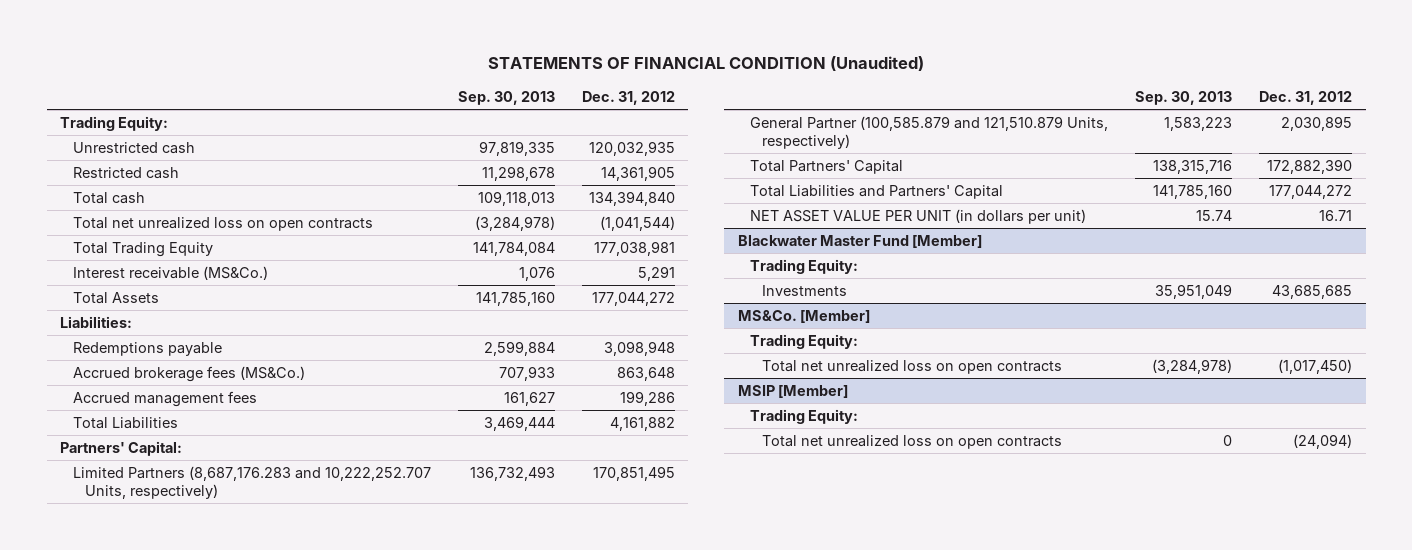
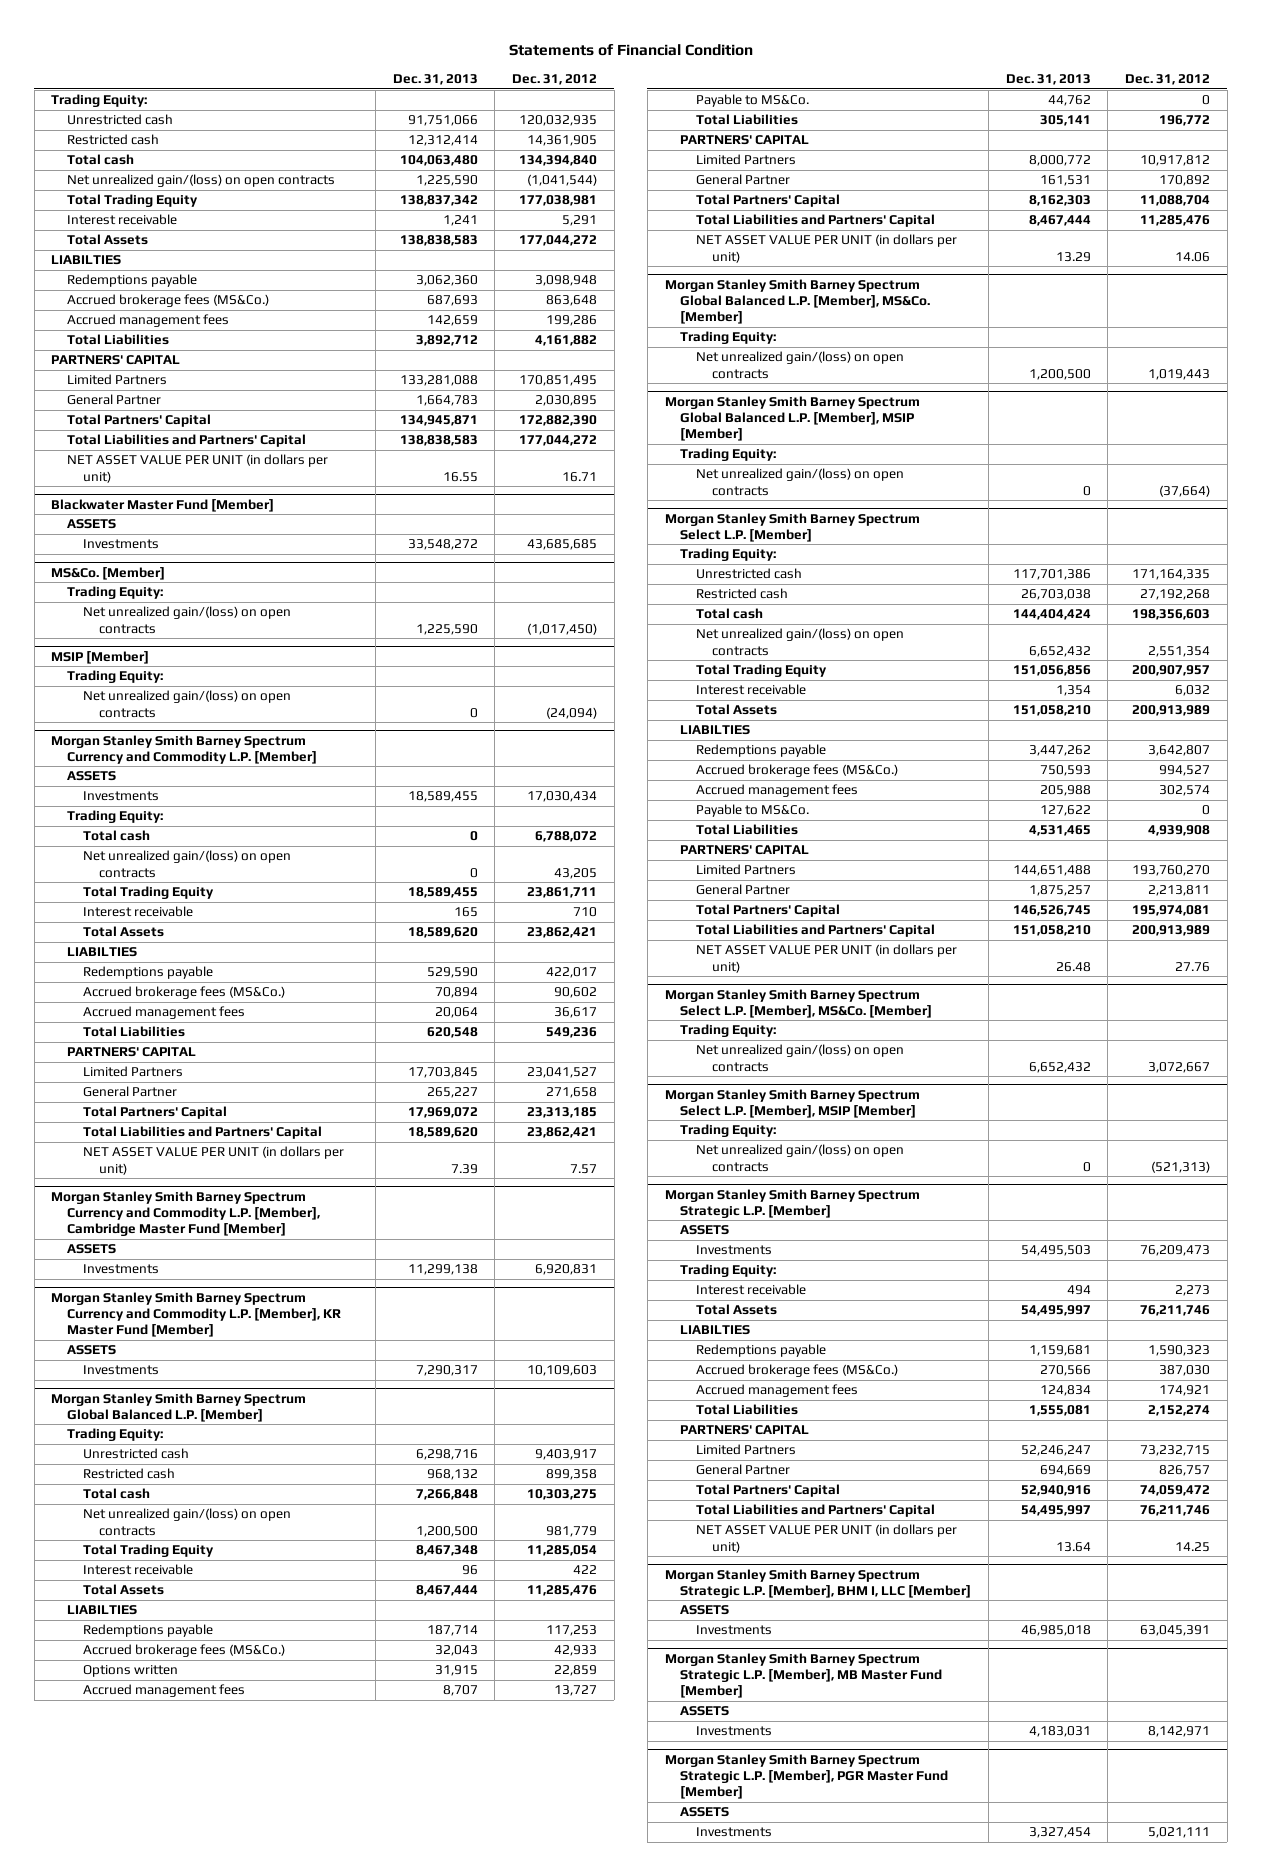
[488,56,925,72] STATEMENTS OF FINANCIAL CONDITION (Unaudited) -> [508,43,753,56] Statements of Financial Condition
[457,90,555,105] Sep. 30, 2013 -> none
none -> [392,73,478,85] Dec. 31, 2013
[72,216,373,231] Total net unrealized loss on open contracts -> [67,174,336,188] Net unrealized gain/(loss) on open contracts
[72,265,268,280] Interest receivable (MS&Co.) -> [67,214,178,226] Interest receivable
[60,315,133,328] Liabilities: -> [51,255,122,266] LIABILTIES
[60,440,183,456] Partners' Capital: -> [51,355,181,366] PARTNERS' CAPITAL
[72,465,431,499] Limited Partners (8,687,176.283 and 10,222,252.707 Units, respectively) -> [67,374,168,386] Limited Partners
[750,115,1109,149] General Partner (100,585.879 and 121,510.879 Units, respectively) -> [67,394,162,406] General Partner
[750,258,859,274] Trading Equity: -> none
none -> [67,519,117,530] ASSETS
[762,359,1063,374] Total net unrealized loss on open contracts -> [82,606,291,634] Net unrealized gain/(loss) on open contracts
[762,434,1063,449] Total net unrealized loss on open contracts -> [82,690,291,718] Net unrealized gain/(loss) on open contracts
none -> [51,734,318,764] Morgan Stanley Smith Barney Spectrum Currency and Commodity L.P. [Member]
none -> [67,771,117,782] ASSETS
none -> [82,791,159,802] Investments
none -> [67,810,164,824] Trading Equity:
none -> [82,830,150,842] Total cash
none -> [82,850,291,878] Net unrealized gain/(loss) on open contracts
none -> [82,886,214,900] Total Trading Equity
none -> [82,906,193,918] Interest receivable
none -> [82,926,164,938] Total Assets
none -> [67,947,138,958] LIABILTIES
none -> [82,966,213,980] Redemptions payable
none -> [82,986,285,1000] Accrued brokerage fees (MS&Co.)
none -> [82,1006,245,1020] Accrued management fees
none -> [82,1026,185,1038] Total Liabilities
none -> [67,1047,197,1058] PARTNERS' CAPITAL
none -> [82,1066,183,1078] Limited Partners
none -> [82,1086,177,1098] General Partner
none -> [82,1106,227,1120] Total Partners' Capital
none -> [82,1126,322,1140] Total Liabilities and Partners' Capital
none -> [82,1146,344,1175] NET ASSET VALUE PER UNIT (in dollars per unit)
none -> [51,1190,321,1236] Morgan Stanley Smith Barney Spectrum Currency and Commodity L.P. [Member], Cambridge Master Fund [Member]
none -> [67,1244,117,1255] ASSETS
none -> [82,1264,159,1275] Investments
none -> [51,1291,342,1337] Morgan Stanley Smith Barney Spectrum Currency and Commodity L.P. [Member], KR Master Fund [Member]
none -> [67,1345,117,1356] ASSETS
none -> [82,1365,159,1376] Investments
none -> [51,1392,307,1422] Morgan Stanley Smith Barney Spectrum Global Balanced L.P. [Member]
none -> [67,1428,164,1442] Trading Equity:
none -> [82,1448,189,1460] Unrestricted cash
none -> [82,1468,175,1480] Restricted cash
none -> [82,1488,150,1500] Total cash
none -> [82,1508,291,1536] Net unrealized gain/(loss) on open contracts
none -> [82,1544,214,1558] Total Trading Equity
none -> [82,1564,193,1576] Interest receivable
none -> [82,1584,164,1596] Total Assets
none -> [67,1605,138,1616] LIABILTIES
none -> [82,1624,213,1638] Redemptions payable
none -> [82,1644,285,1658] Accrued brokerage fees (MS&Co.)
none -> [82,1665,178,1678] Options written
none -> [82,1684,245,1698] Accrued management fees
none -> [695,94,809,108] Payable to MS&Co.
none -> [695,114,798,126] Total Liabilities
none -> [680,135,810,146] PARTNERS' CAPITAL
none -> [695,154,796,166] Limited Partners
none -> [695,174,790,186] General Partner
none -> [695,194,840,208] Total Partners' Capital
none -> [695,214,935,228] Total Liabilities and Partners' Capital
none -> [695,234,957,263] NET ASSET VALUE PER UNIT (in dollars per unit)
none -> [664,278,931,324] Morgan Stanley Smith Barney Spectrum Global Balanced L.P. [Member], MS&Co. [Member]
none -> [680,331,777,345] Trading Equity:
none -> [695,351,904,379] Net unrealized gain/(loss) on open contracts
none -> [664,395,920,441] Morgan Stanley Smith Barney Spectrum Global Balanced L.P. [Member], MSIP [Member]
none -> [680,448,777,462] Trading Equity:
none -> [695,468,904,496] Net unrealized gain/(loss) on open contracts
none -> [664,512,920,542] Morgan Stanley Smith Barney Spectrum Select L.P. [Member]
none -> [680,548,777,562] Trading Equity:
none -> [695,568,802,580] Unrestricted cash
none -> [695,588,788,600] Restricted cash
none -> [695,608,763,620] Total cash
none -> [695,628,904,656] Net unrealized gain/(loss) on open contracts
none -> [695,664,827,678] Total Trading Equity
none -> [695,684,806,696] Interest receivable
none -> [695,704,777,716] Total Assets
none -> [680,725,751,736] LIABILTIES
none -> [695,744,826,758] Redemptions payable
none -> [695,764,898,778] Accrued brokerage fees (MS&Co.)
none -> [695,784,858,798] Accrued management fees
none -> [695,804,809,818] Payable to MS&Co.
none -> [695,824,798,836] Total Liabilities
none -> [680,845,810,856] PARTNERS' CAPITAL
none -> [695,864,796,876] Limited Partners
none -> [695,884,790,896] General Partner
none -> [695,904,840,918] Total Partners' Capital
none -> [695,924,935,938] Total Liabilities and Partners' Capital
none -> [695,944,957,973] NET ASSET VALUE PER UNIT (in dollars per unit)
none -> [664,988,933,1018] Morgan Stanley Smith Barney Spectrum Select L.P. [Member], MS&Co. [Member]
none -> [680,1024,777,1038] Trading Equity:
none -> [695,1044,904,1072] Net unrealized gain/(loss) on open contracts
none -> [664,1088,920,1118] Morgan Stanley Smith Barney Spectrum Select L.P. [Member], MSIP [Member]
none -> [680,1124,777,1138] Trading Equity:
none -> [695,1144,904,1172] Net unrealized gain/(loss) on open contracts
none -> [664,1188,920,1218] Morgan Stanley Smith Barney Spectrum Strategic L.P. [Member]
none -> [680,1225,730,1236] ASSETS
none -> [695,1245,772,1256] Investments
none -> [680,1264,777,1278] Trading Equity:
none -> [695,1284,806,1296] Interest receivable
none -> [695,1304,777,1316] Total Assets
none -> [680,1325,751,1336] LIABILTIES
none -> [695,1344,826,1358] Redemptions payable
none -> [695,1364,898,1378] Accrued brokerage fees (MS&Co.)
none -> [695,1384,858,1398] Accrued management fees
none -> [695,1404,798,1416] Total Liabilities
none -> [680,1425,810,1436] PARTNERS' CAPITAL
none -> [695,1444,796,1456] Limited Partners
none -> [695,1464,790,1476] General Partner
none -> [695,1484,840,1498] Total Partners' Capital
none -> [695,1504,935,1518] Total Liabilities and Partners' Capital
none -> [695,1524,957,1553] NET ASSET VALUE PER UNIT (in dollars per unit)
none -> [664,1568,972,1598] Morgan Stanley Smith Barney Spectrum Strategic L.P. [Member], BHM I, LLC [Member]
none -> [680,1605,730,1616] ASSETS
none -> [695,1625,772,1636] Investments
none -> [664,1652,943,1698] Morgan Stanley Smith Barney Spectrum Strategic L.P. [Member], MB Master Fund [Member]
none -> [680,1706,730,1717] ASSETS
none -> [695,1726,772,1737] Investments
none -> [664,1753,949,1799] Morgan Stanley Smith Barney Spectrum Strategic L.P. [Member], PGR Master Fund [Member]
none -> [680,1807,730,1818] ASSETS
none -> [695,1827,772,1838] Investments

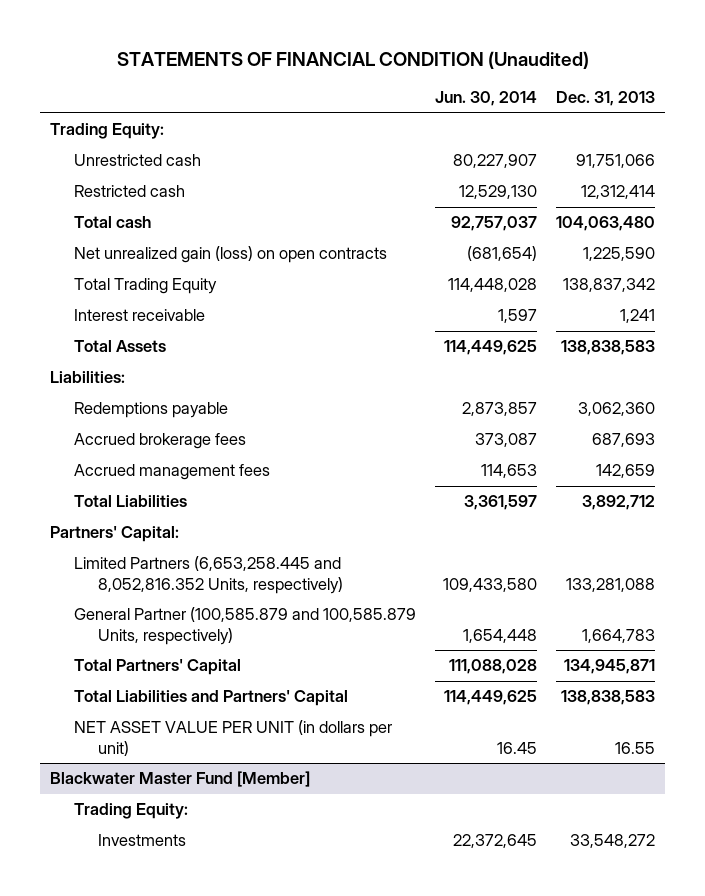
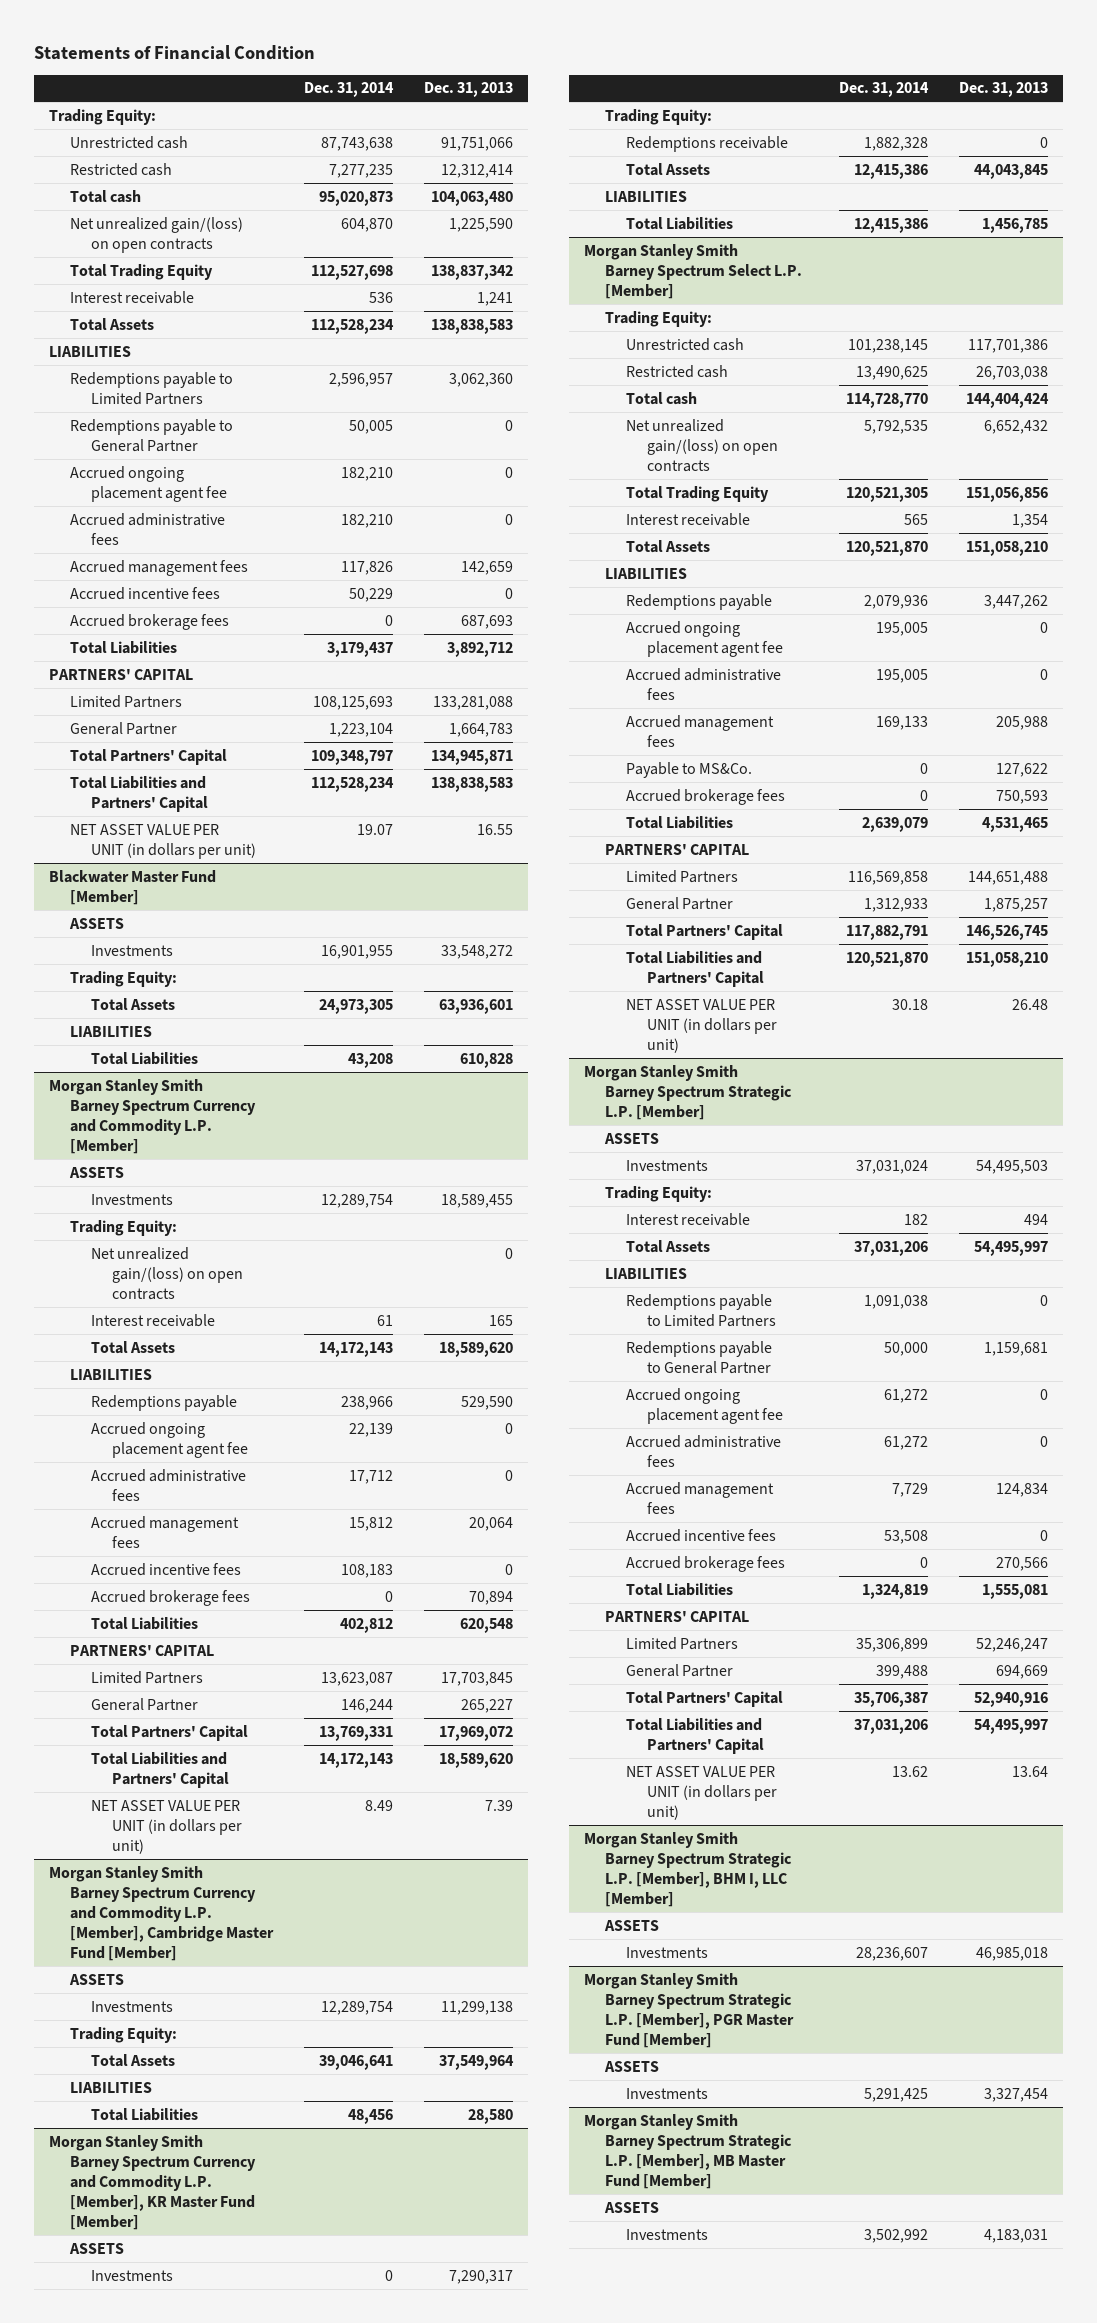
[116,50,589,69] STATEMENTS OF FINANCIAL CONDITION (Unaudited) -> [33,44,315,60] Statements of Financial Condition
[435,91,538,107] Jun. 30, 2014 -> none
none -> [304,82,395,98] Dec. 31, 2014
[73,246,387,264] Net unrealized gain (loss) on open contracts -> [70,216,244,253] Net unrealized gain/(loss) on open contracts
[49,371,125,384] Liabilities: -> [49,345,132,357] LIABILITIES
[73,402,228,419] Redemptions payable -> [70,371,234,405] Redemptions payable to Limited Partners
none -> [70,418,234,452] Redemptions payable to General Partner
none -> [70,465,228,502] Accrued ongoing placement agent fee
none -> [70,512,226,545] Accrued administrative fees
none -> [70,586,221,600] Accrued incentive fees
[73,433,246,450] Accrued brokerage fees -> [70,613,230,630] Accrued brokerage fees
[49,526,179,543] Partners' Capital: -> [49,668,194,680] PARTNERS' CAPITAL
[73,556,343,594] Limited Partners (6,653,258.445 and 8,052,816.352 Units, respectively) -> [70,694,183,708] Limited Partners
[73,607,416,645] General Partner (100,585.879 and 100,585.879 Units, respectively) -> [70,721,178,735] General Partner
none -> [69,917,125,929] ASSETS
[73,803,188,820] Trading Equity: -> [70,970,178,987] Trading Equity:
none -> [91,997,176,1011] Total Assets
none -> [70,1025,153,1037] LIABILITIES
none -> [91,1051,199,1065] Total Liabilities
none -> [49,1078,257,1155] Morgan Stanley Smith Barney Spectrum Currency and Commodity L.P. [Member]
none -> [69,1166,125,1178] ASSETS
none -> [91,1193,174,1205] Investments
none -> [70,1219,178,1236] Trading Equity:
none -> [91,1246,244,1300] Net unrealized gain/(loss) on open contracts
none -> [91,1313,216,1327] Interest receivable
none -> [91,1340,176,1354] Total Assets
none -> [70,1368,153,1380] LIABILITIES
none -> [91,1394,238,1411] Redemptions payable
none -> [91,1421,249,1458] Accrued ongoing placement agent fee
none -> [91,1468,247,1501] Accrued administrative fees
none -> [91,1515,240,1548] Accrued management fees
none -> [91,1562,242,1576] Accrued incentive fees
none -> [91,1589,251,1606] Accrued brokerage fees
none -> [91,1616,199,1630] Total Liabilities
none -> [70,1644,215,1656] PARTNERS' CAPITAL
none -> [91,1670,204,1684] Limited Partners
none -> [91,1697,199,1711] General Partner
none -> [91,1724,249,1741] Total Partners' Capital
none -> [91,1751,230,1788] Total Liabilities and Partners' Capital
none -> [91,1799,243,1854] NET ASSET VALUE PER UNIT (in dollars per unit)
none -> [49,1865,275,1962] Morgan Stanley Smith Barney Spectrum Currency and Commodity L.P. [Member], Cambridge Master Fund [Member]
none -> [69,1973,125,1985] ASSETS
none -> [91,2000,174,2012] Investments
none -> [70,2026,178,2043] Trading Equity:
none -> [91,2053,176,2067] Total Assets
none -> [70,2081,153,2093] LIABILITIES
none -> [91,2107,199,2121] Total Liabilities
none -> [49,2134,257,2231] Morgan Stanley Smith Barney Spectrum Currency and Commodity L.P. [Member], KR Master Fund [Member]
none -> [69,2242,125,2254] ASSETS
none -> [91,2269,174,2281] Investments
none -> [605,108,713,125] Trading Equity:
none -> [626,135,789,152] Redemptions receivable
none -> [626,162,711,176] Total Assets
none -> [605,190,688,202] LIABILITIES
none -> [626,216,734,230] Total Liabilities
none -> [584,243,803,299] Morgan Stanley Smith Barney Spectrum Select L.P. [Member]
none -> [605,310,713,327] Trading Equity:
none -> [626,337,745,351] Unrestricted cash
none -> [626,364,729,378] Restricted cash
none -> [626,391,698,405] Total cash
none -> [626,418,779,472] Net unrealized gain/(loss) on open contracts
none -> [626,485,770,502] Total Trading Equity
none -> [626,512,751,526] Interest receivable
none -> [626,539,711,553] Total Assets
none -> [605,567,688,579] LIABILITIES
none -> [626,593,773,610] Redemptions payable
none -> [626,620,784,657] Accrued ongoing placement agent fee
none -> [626,667,782,700] Accrued administrative fees
none -> [626,714,775,747] Accrued management fees
none -> [626,761,753,778] Payable to MS&Co.
none -> [626,788,786,805] Accrued brokerage fees
none -> [626,815,734,829] Total Liabilities
none -> [605,843,750,855] PARTNERS' CAPITAL
none -> [626,869,739,883] Limited Partners
none -> [626,896,734,910] General Partner
none -> [626,923,784,940] Total Partners' Capital
none -> [626,950,765,987] Total Liabilities and Partners' Capital
none -> [626,998,778,1053] NET ASSET VALUE PER UNIT (in dollars per unit)
none -> [584,1064,793,1120] Morgan Stanley Smith Barney Spectrum Strategic L.P. [Member]
none -> [604,1132,660,1144] ASSETS
none -> [626,1159,709,1171] Investments
none -> [605,1185,713,1202] Trading Equity:
none -> [626,1212,751,1226] Interest receivable
none -> [626,1239,711,1253] Total Assets
none -> [605,1267,688,1279] LIABILITIES
none -> [626,1293,777,1327] Redemptions payable to Limited Partners
none -> [626,1340,773,1374] Redemptions payable to General Partner
none -> [626,1387,784,1424] Accrued ongoing placement agent fee
none -> [626,1434,782,1467] Accrued administrative fees
none -> [626,1481,775,1514] Accrued management fees
none -> [626,1528,777,1542] Accrued incentive fees
none -> [626,1555,786,1572] Accrued brokerage fees
none -> [626,1582,734,1596] Total Liabilities
none -> [605,1610,750,1622] PARTNERS' CAPITAL
none -> [626,1636,739,1650] Limited Partners
none -> [626,1663,734,1677] General Partner
none -> [626,1690,784,1707] Total Partners' Capital
none -> [626,1717,765,1754] Total Liabilities and Partners' Capital
none -> [626,1765,778,1820] NET ASSET VALUE PER UNIT (in dollars per unit)
none -> [584,1831,793,1908] Morgan Stanley Smith Barney Spectrum Strategic L.P. [Member], BHM I, LLC [Member]
none -> [604,1919,660,1931] ASSETS
none -> [626,1946,709,1958] Investments
none -> [584,1972,795,2049] Morgan Stanley Smith Barney Spectrum Strategic L.P. [Member], PGR Master Fund [Member]
none -> [604,2060,660,2072] ASSETS
none -> [626,2087,709,2099] Investments
none -> [584,2113,793,2190] Morgan Stanley Smith Barney Spectrum Strategic L.P. [Member], MB Master Fund [Member]
none -> [604,2201,660,2213] ASSETS
none -> [626,2228,709,2240] Investments

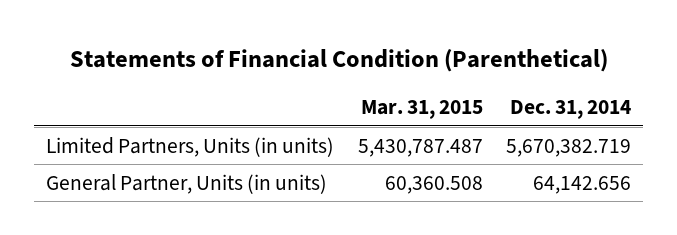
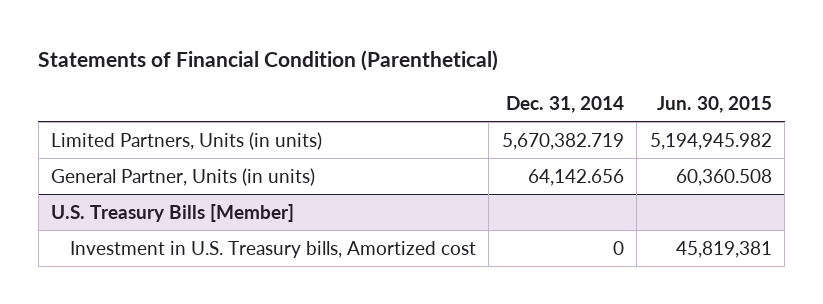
[360,100,483,120] Mar. 31, 2015 -> none
none -> [656,95,772,113] Jun. 30, 2015
none -> [51,203,295,222] U.S. Treasury Bills [Member]
none -> [69,240,476,258] Investment in U.S. Treasury bills, Amortized cost

